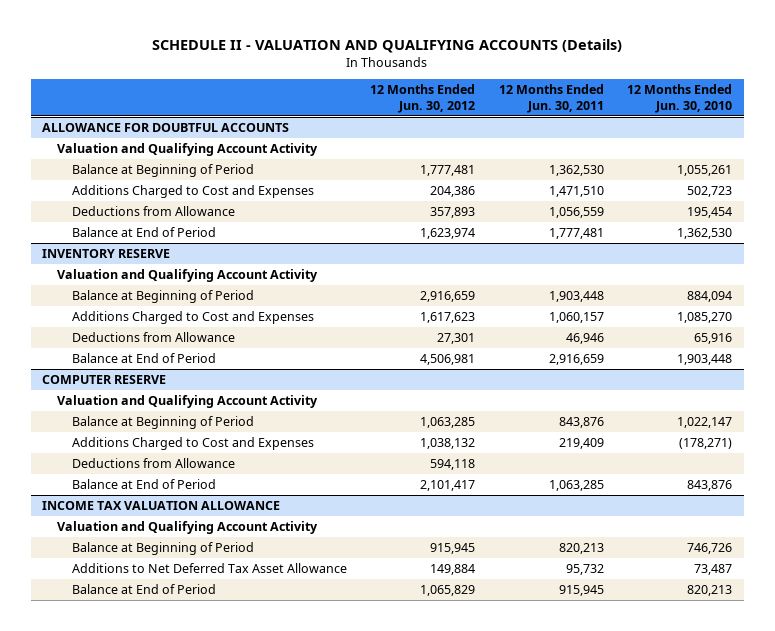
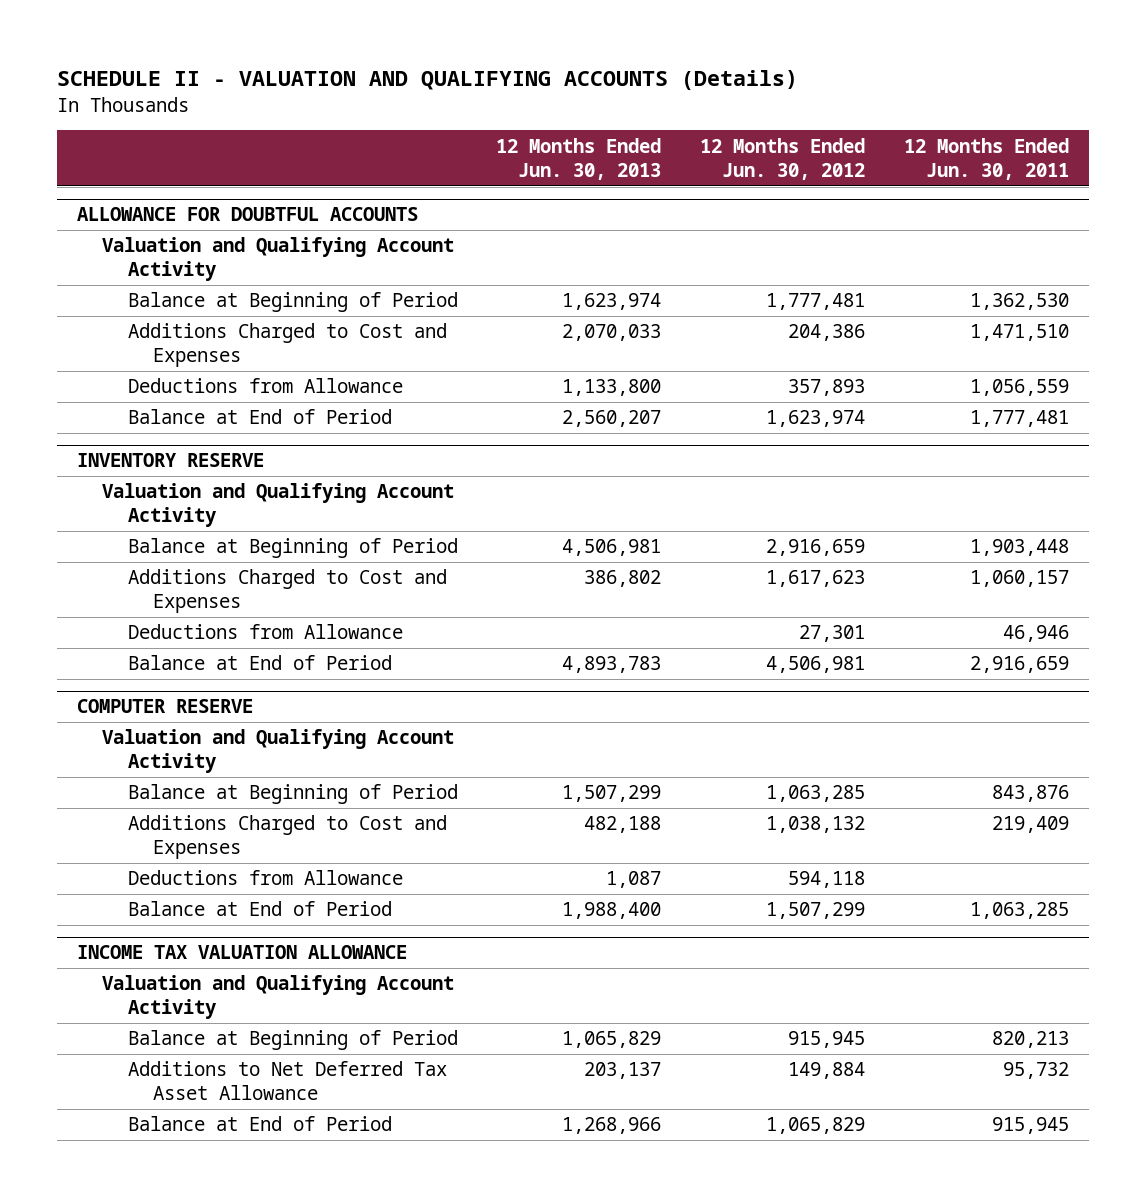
[627,84,733,113] 12 Months Ended Jun. 30, 2010 -> none
none -> [496,137,662,180] 12 Months Ended Jun. 30, 2013
[420,479,476,491] 2,101,417 -> [766,902,866,920] 1,507,299

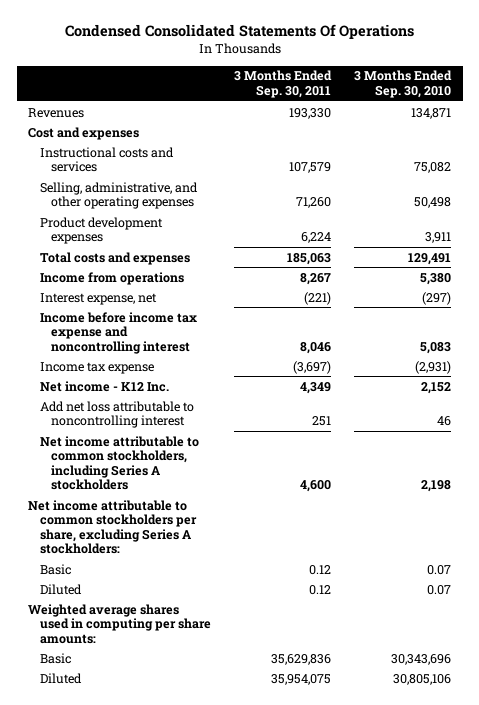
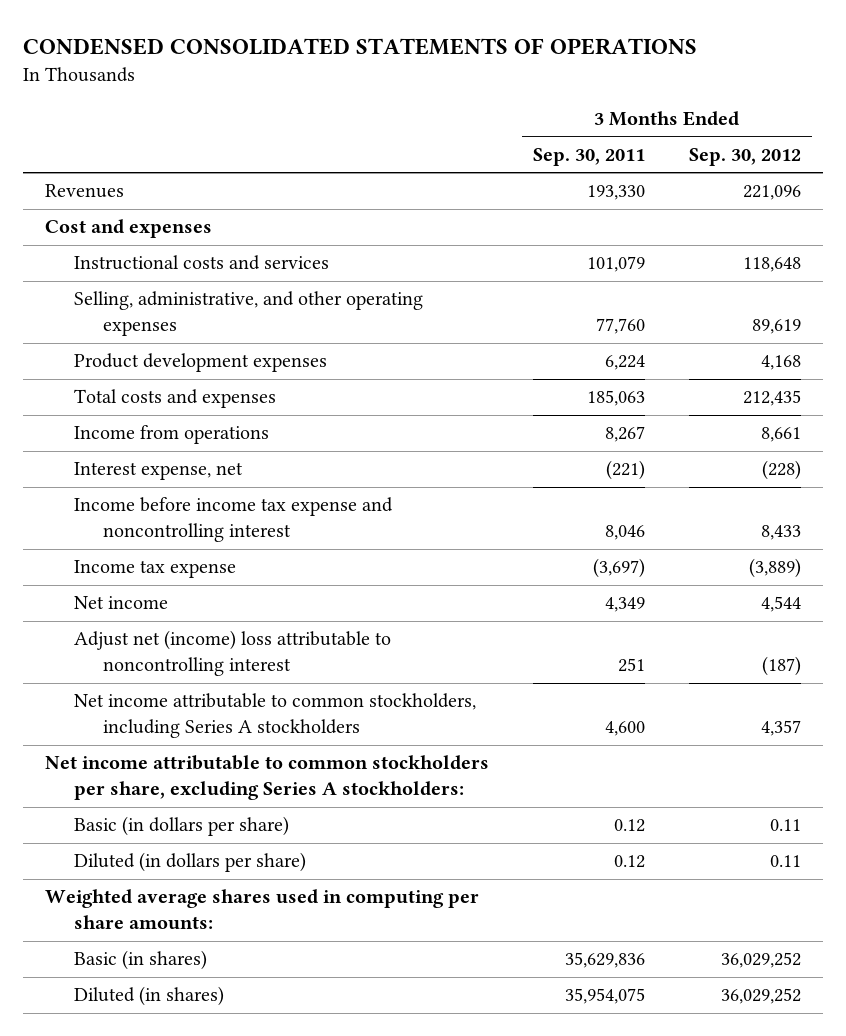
[64,24,414,40] Condensed Consolidated Statements Of Operations -> [23,37,698,55] CONDENSED CONSOLIDATED STATEMENTS OF OPERATIONS
[353,70,452,98] 3 Months Ended Sep. 30, 2010 -> none
none -> [689,147,802,166] Sep. 30, 2012
[288,162,331,174] 107,579 -> [587,256,646,273] 101,079
[295,197,331,209] 71,260 -> [596,318,646,335] 77,760
[39,380,169,392] Net income - K12 Inc. -> [73,596,168,610] Net income
[39,400,194,429] Add net loss attributable to noncontrolling interest -> [73,630,391,677] Adjust net (income) loss attributable to noncontrolling interest
[39,563,71,575] Basic -> [73,816,289,837] Basic (in dollars per share)
[39,583,82,595] Diluted -> [73,852,306,873] Diluted (in dollars per share)
[39,652,71,664] Basic -> [73,950,207,971] Basic (in shares)
[39,672,82,684] Diluted -> [73,986,224,1007] Diluted (in shares)

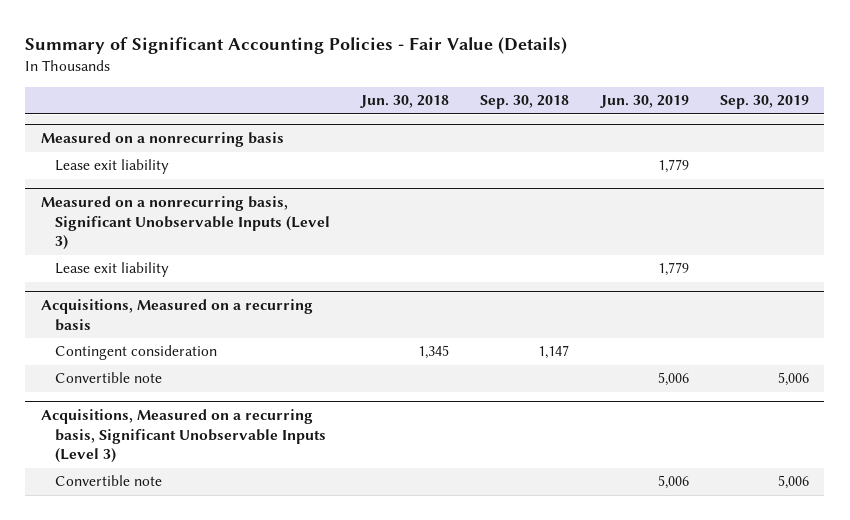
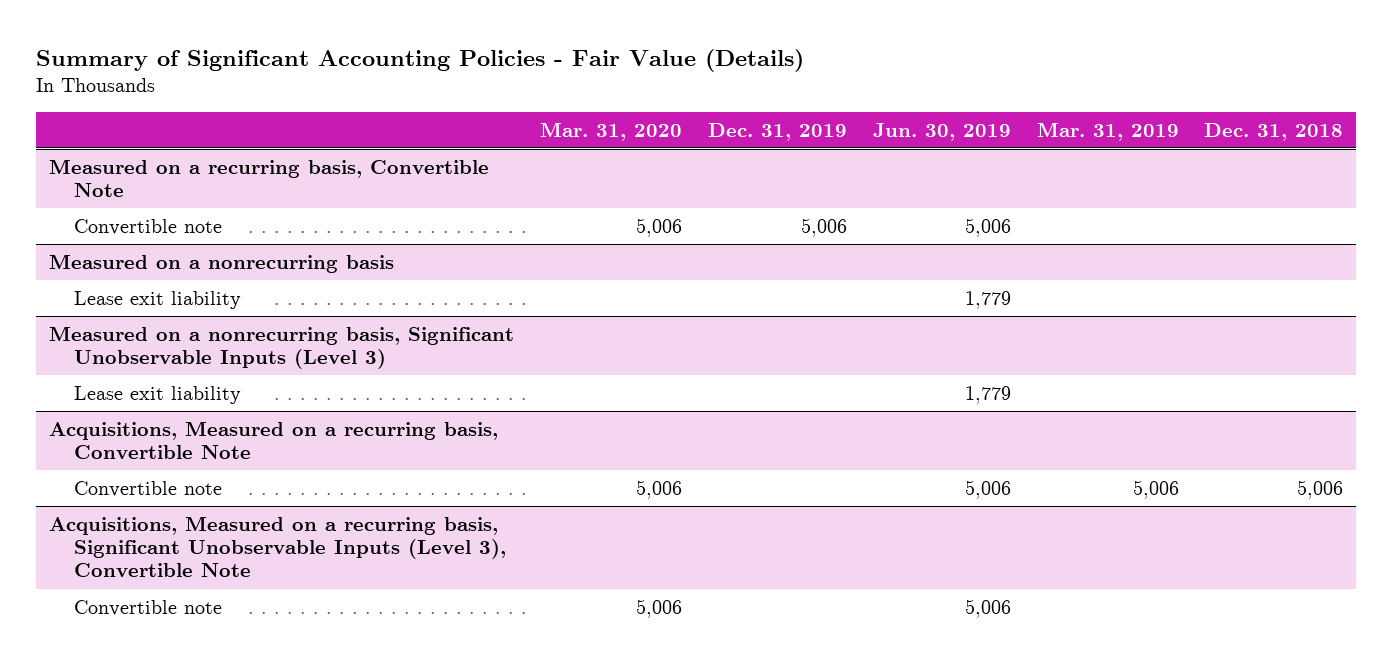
[360,95,450,109] Jun. 30, 2018 -> none
[480,95,570,110] Sep. 30, 2018 -> none
[719,95,809,110] Sep. 30, 2019 -> none
none -> [539,121,682,141] Mar. 31, 2020
none -> [707,122,847,141] Dec. 31, 2019
none -> [1036,121,1179,141] Mar. 31, 2019
none -> [1204,122,1344,141] Dec. 31, 2018
none -> [48,158,489,197] Measured on a recurring basis, Convertible Note
none -> [74,218,223,235] Convertible note
[55,345,218,361] Contingent consideration -> none
[41,299,314,331] Acquisitions, Measured on a recurring basis -> [48,420,498,459] Acquisitions, Measured on a recurring basis, Convertible Note
[41,409,327,464] Acquisitions, Measured on a recurring basis, Significant Unobservable Inputs (Level 3) -> [48,515,507,578] Acquisitions, Measured on a recurring basis, Significant Unobservable Inputs (Level 3), Convertible Note

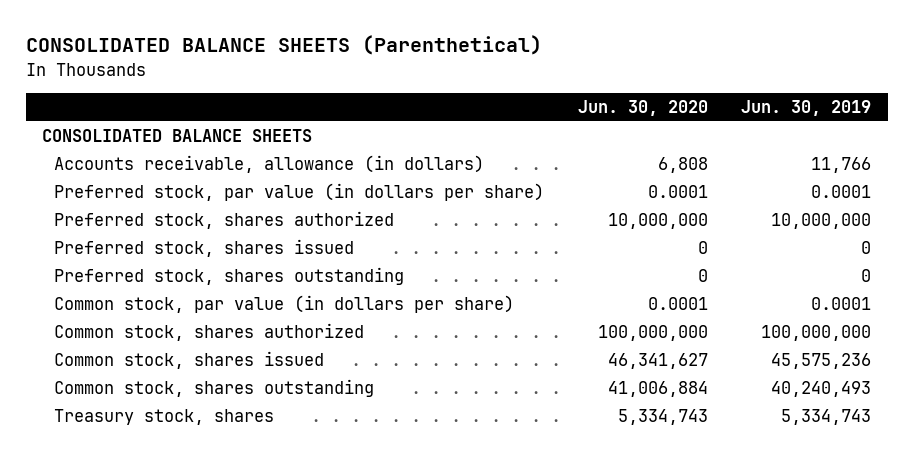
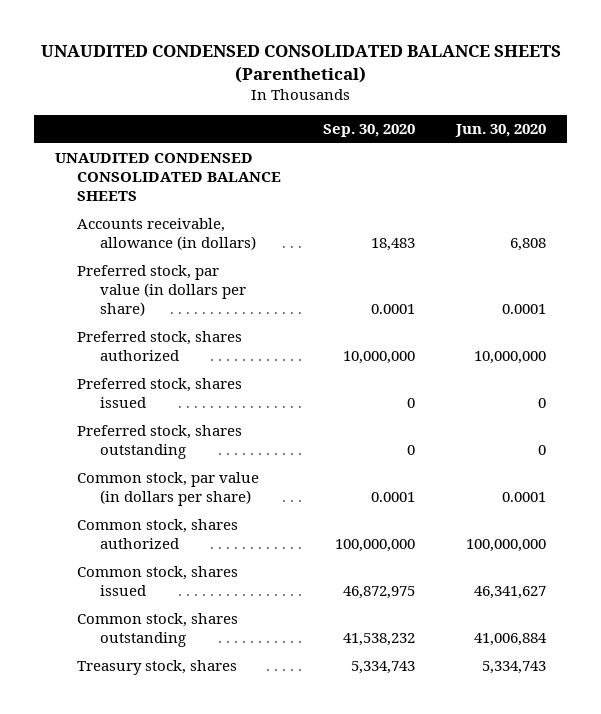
[25,35,542,56] CONSOLIDATED BALANCE SHEETS (Parenthetical) -> [40,44,561,84] UNAUDITED CONDENSED CONSOLIDATED BALANCE SHEETS (Parenthetical)
[741,99,872,116] Jun. 30, 2019 -> none
none -> [322,124,415,138] Sep. 30, 2020
[42,129,313,143] CONSOLIDATED BALANCE SHEETS -> [54,153,282,201] UNAUDITED CONDENSED CONSOLIDATED BALANCE SHEETS

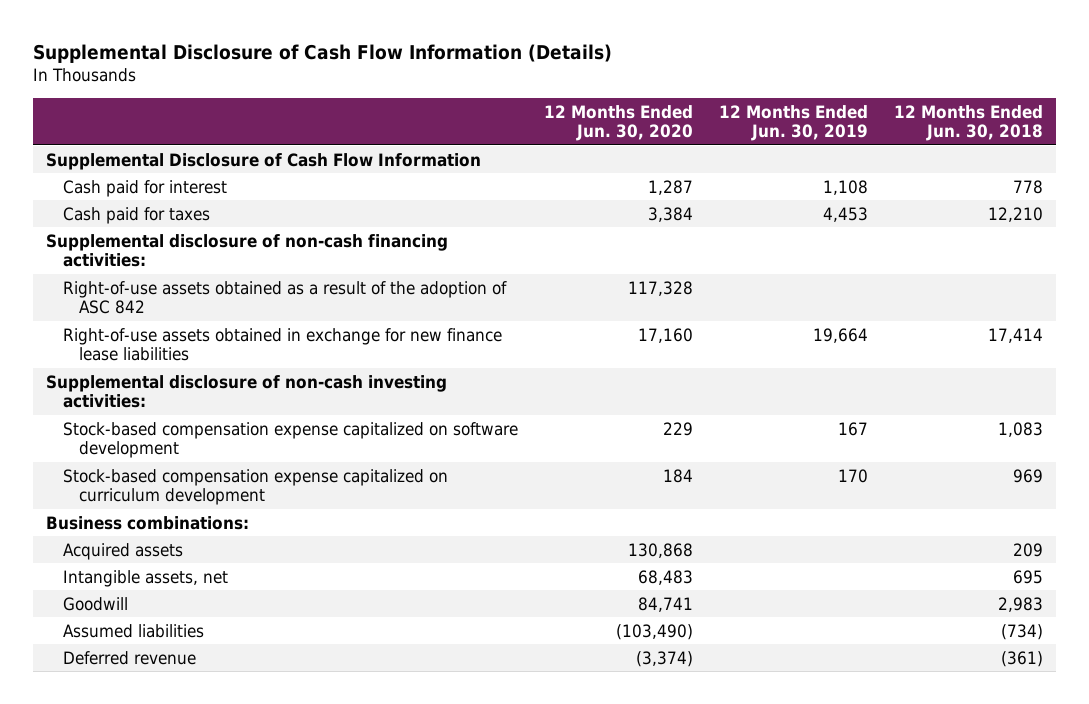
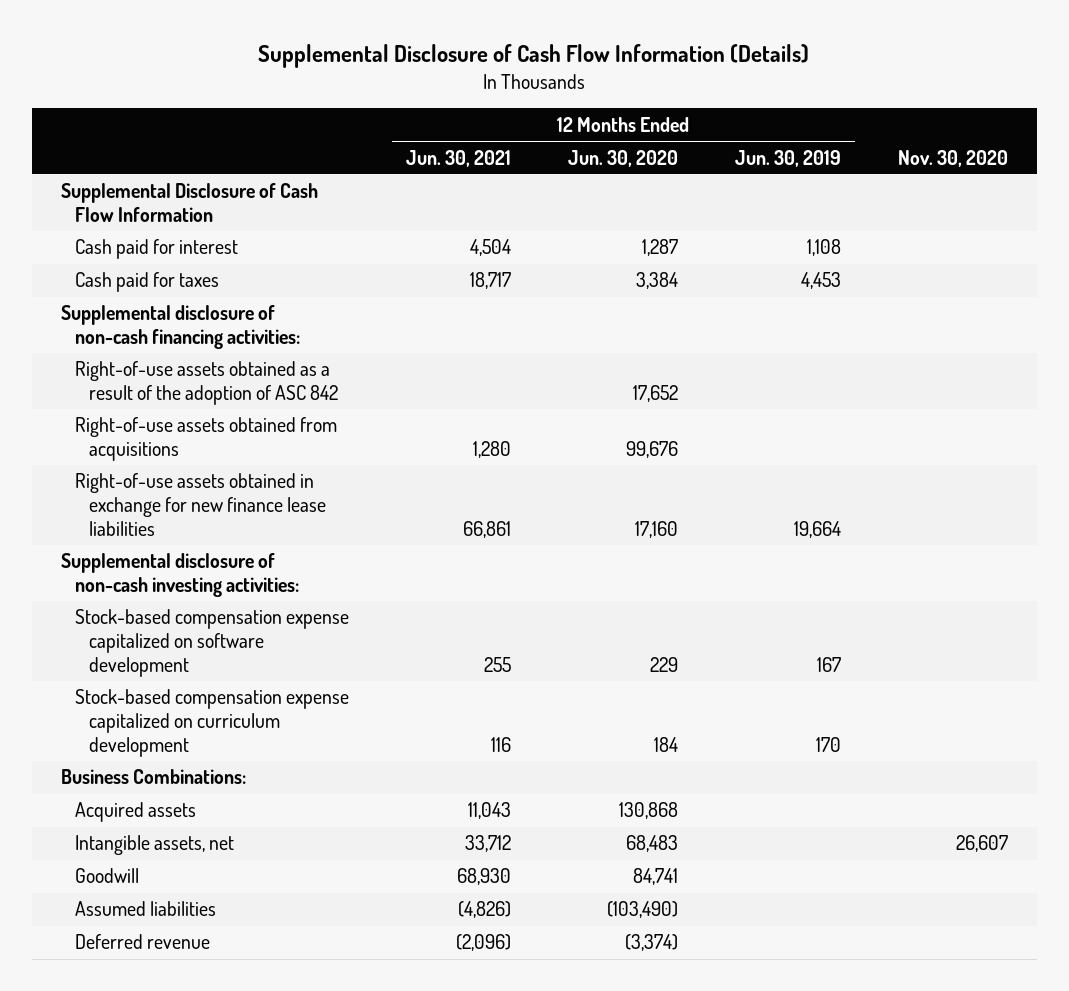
[893,104,1043,142] 12 Months Ended Jun. 30, 2018 -> none
none -> [405,149,511,167] Jun. 30, 2021
none -> [898,149,1009,167] Nov. 30, 2020
[627,280,693,296] 117,328 -> [632,385,678,403] 17,652
none -> [74,417,337,462] Right-of-use assets obtained from acquisitions
[46,515,250,530] Business combinations: -> [60,769,246,785] Business Combinations:

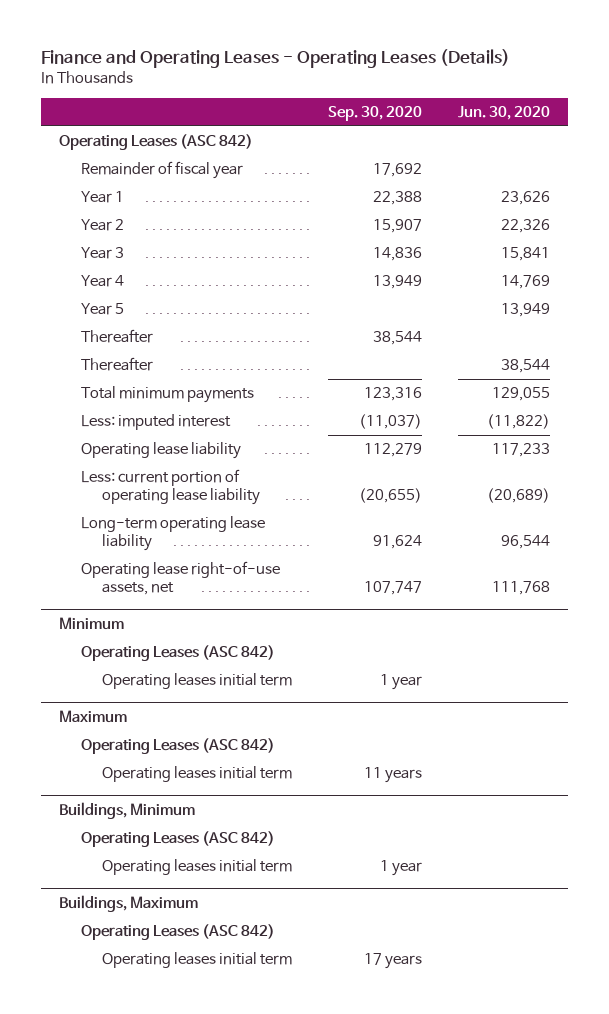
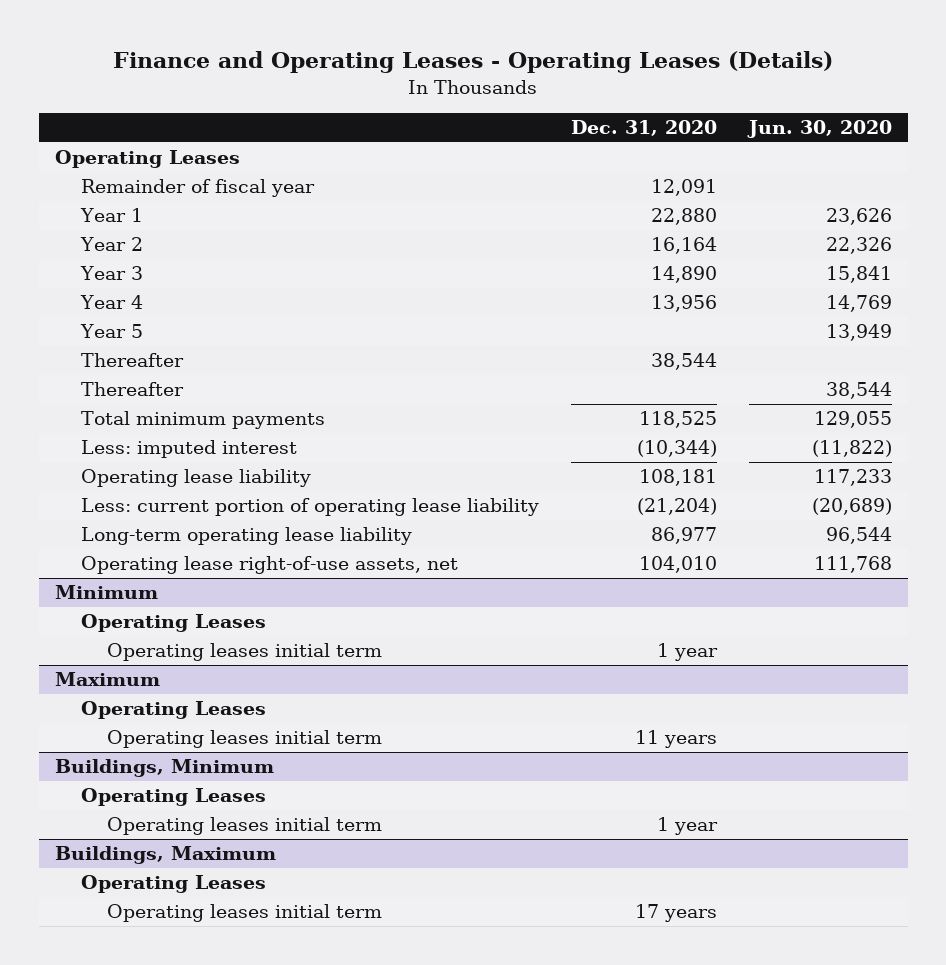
[328,105,423,121] Sep. 30, 2020 -> none
none -> [570,120,717,137] Dec. 31, 2020
[58,134,253,151] Operating Leases (ASC 842) -> [54,150,240,169] Operating Leases
[80,645,275,662] Operating Leases (ASC 842) -> [80,614,266,633] Operating Leases
[80,738,275,755] Operating Leases (ASC 842) -> [80,701,266,720] Operating Leases
[80,831,275,848] Operating Leases (ASC 842) -> [80,788,266,807] Operating Leases
[80,924,275,941] Operating Leases (ASC 842) -> [80,875,266,894] Operating Leases

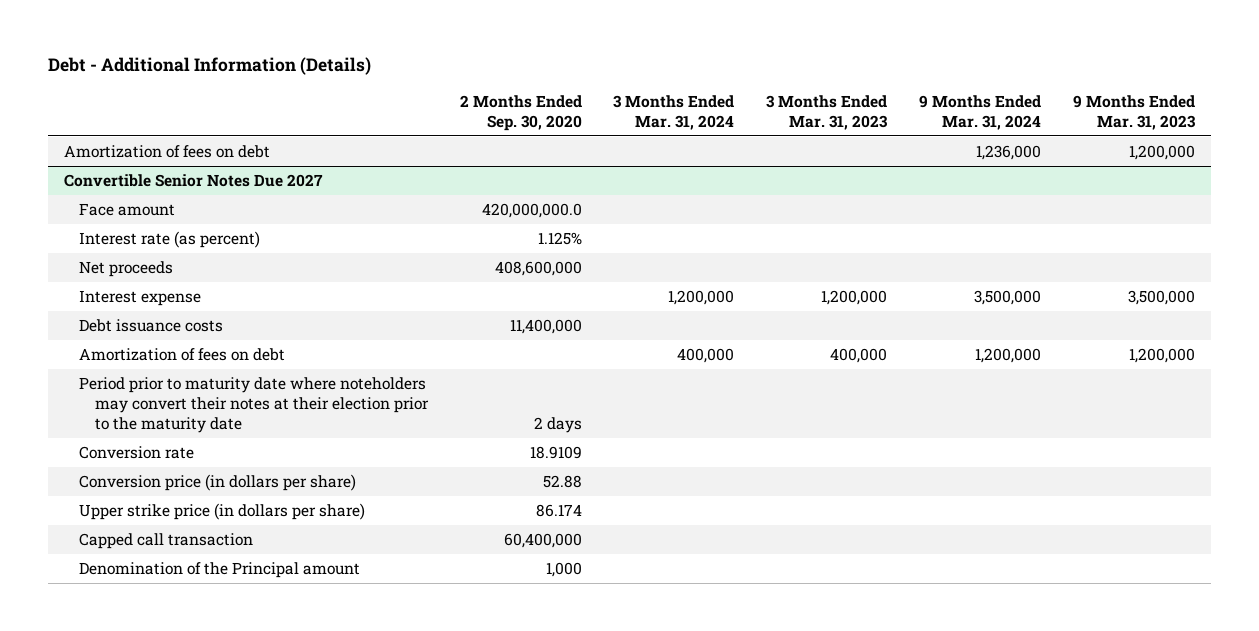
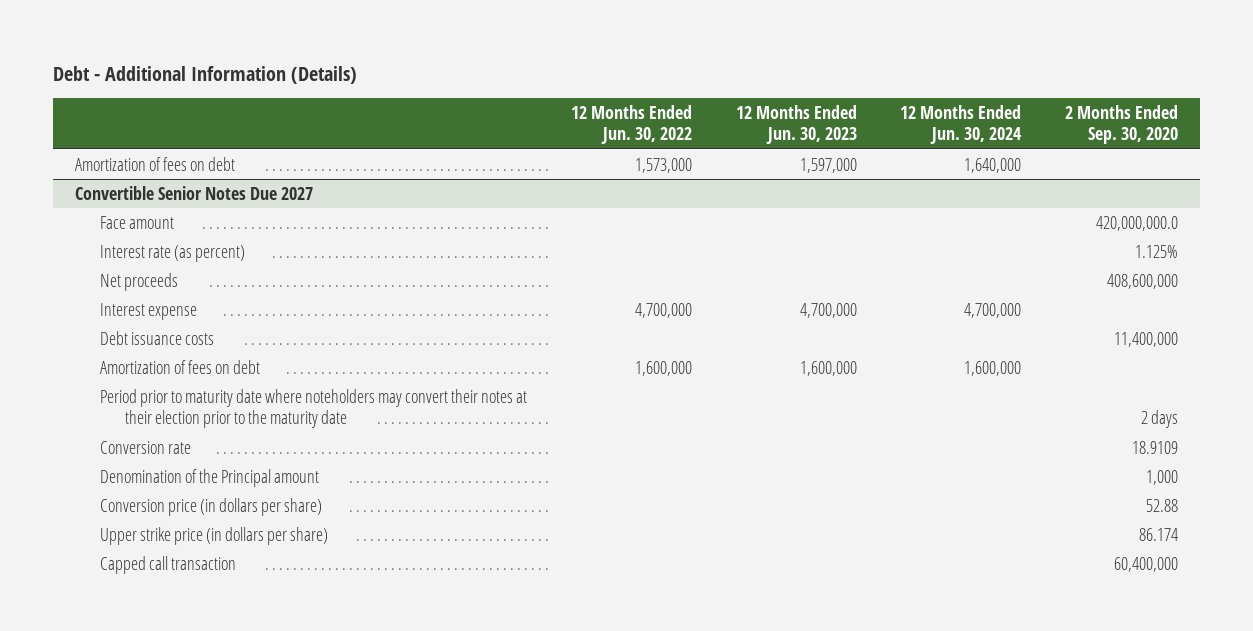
[613,94,735,130] 3 Months Ended Mar. 31, 2024 -> none
[766,94,889,130] 3 Months Ended Mar. 31, 2023 -> none
[919,94,1042,130] 9 Months Ended Mar. 31, 2024 -> none
[1073,94,1197,130] 9 Months Ended Mar. 31, 2023 -> none
none -> [570,104,692,145] 12 Months Ended Jun. 30, 2022
none -> [735,104,857,145] 12 Months Ended Jun. 30, 2023
none -> [900,104,1023,145] 12 Months Ended Jun. 30, 2024
[79,562,361,579] Denomination of the Principal amount -> [100,468,320,487] Denomination of the Principal amount

